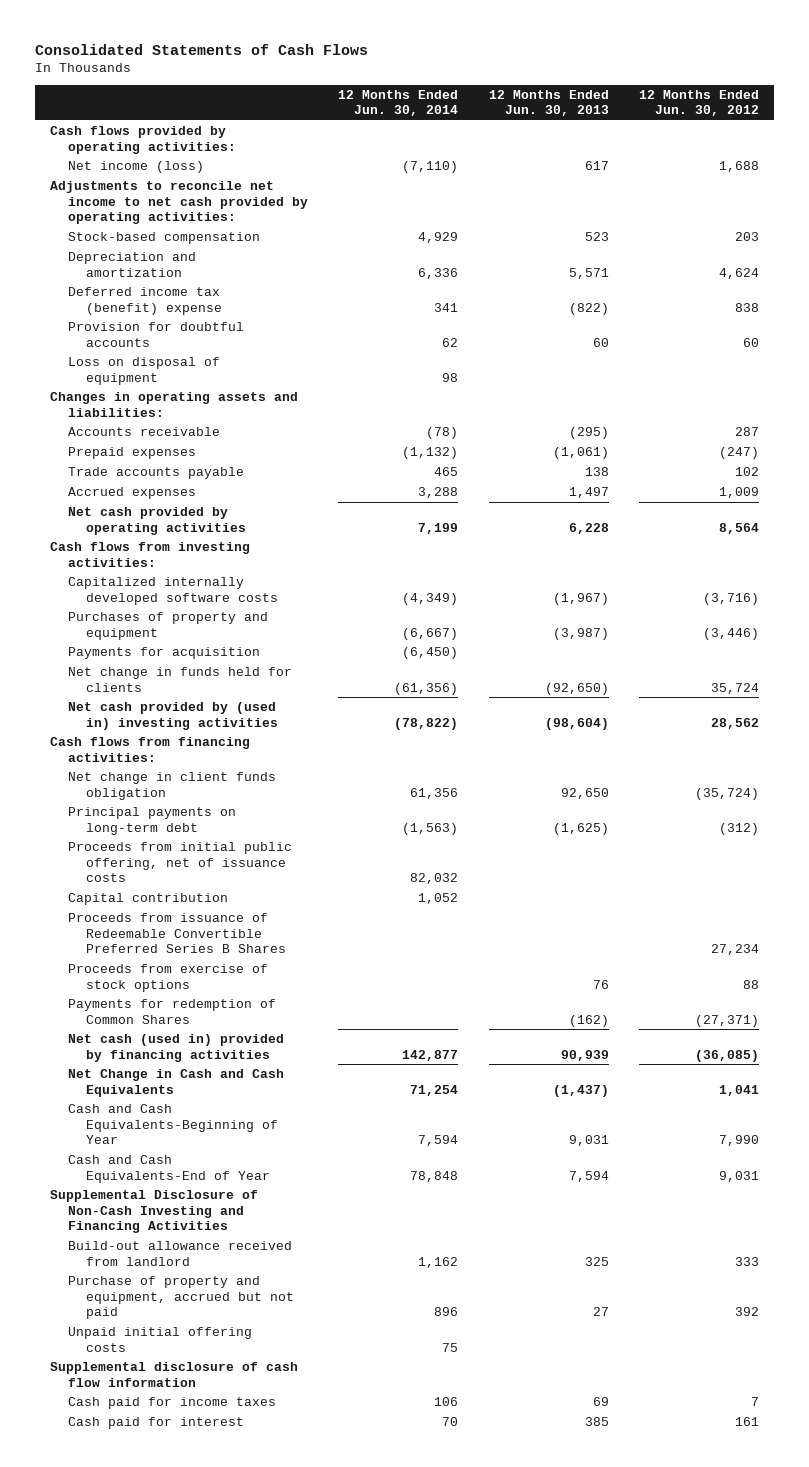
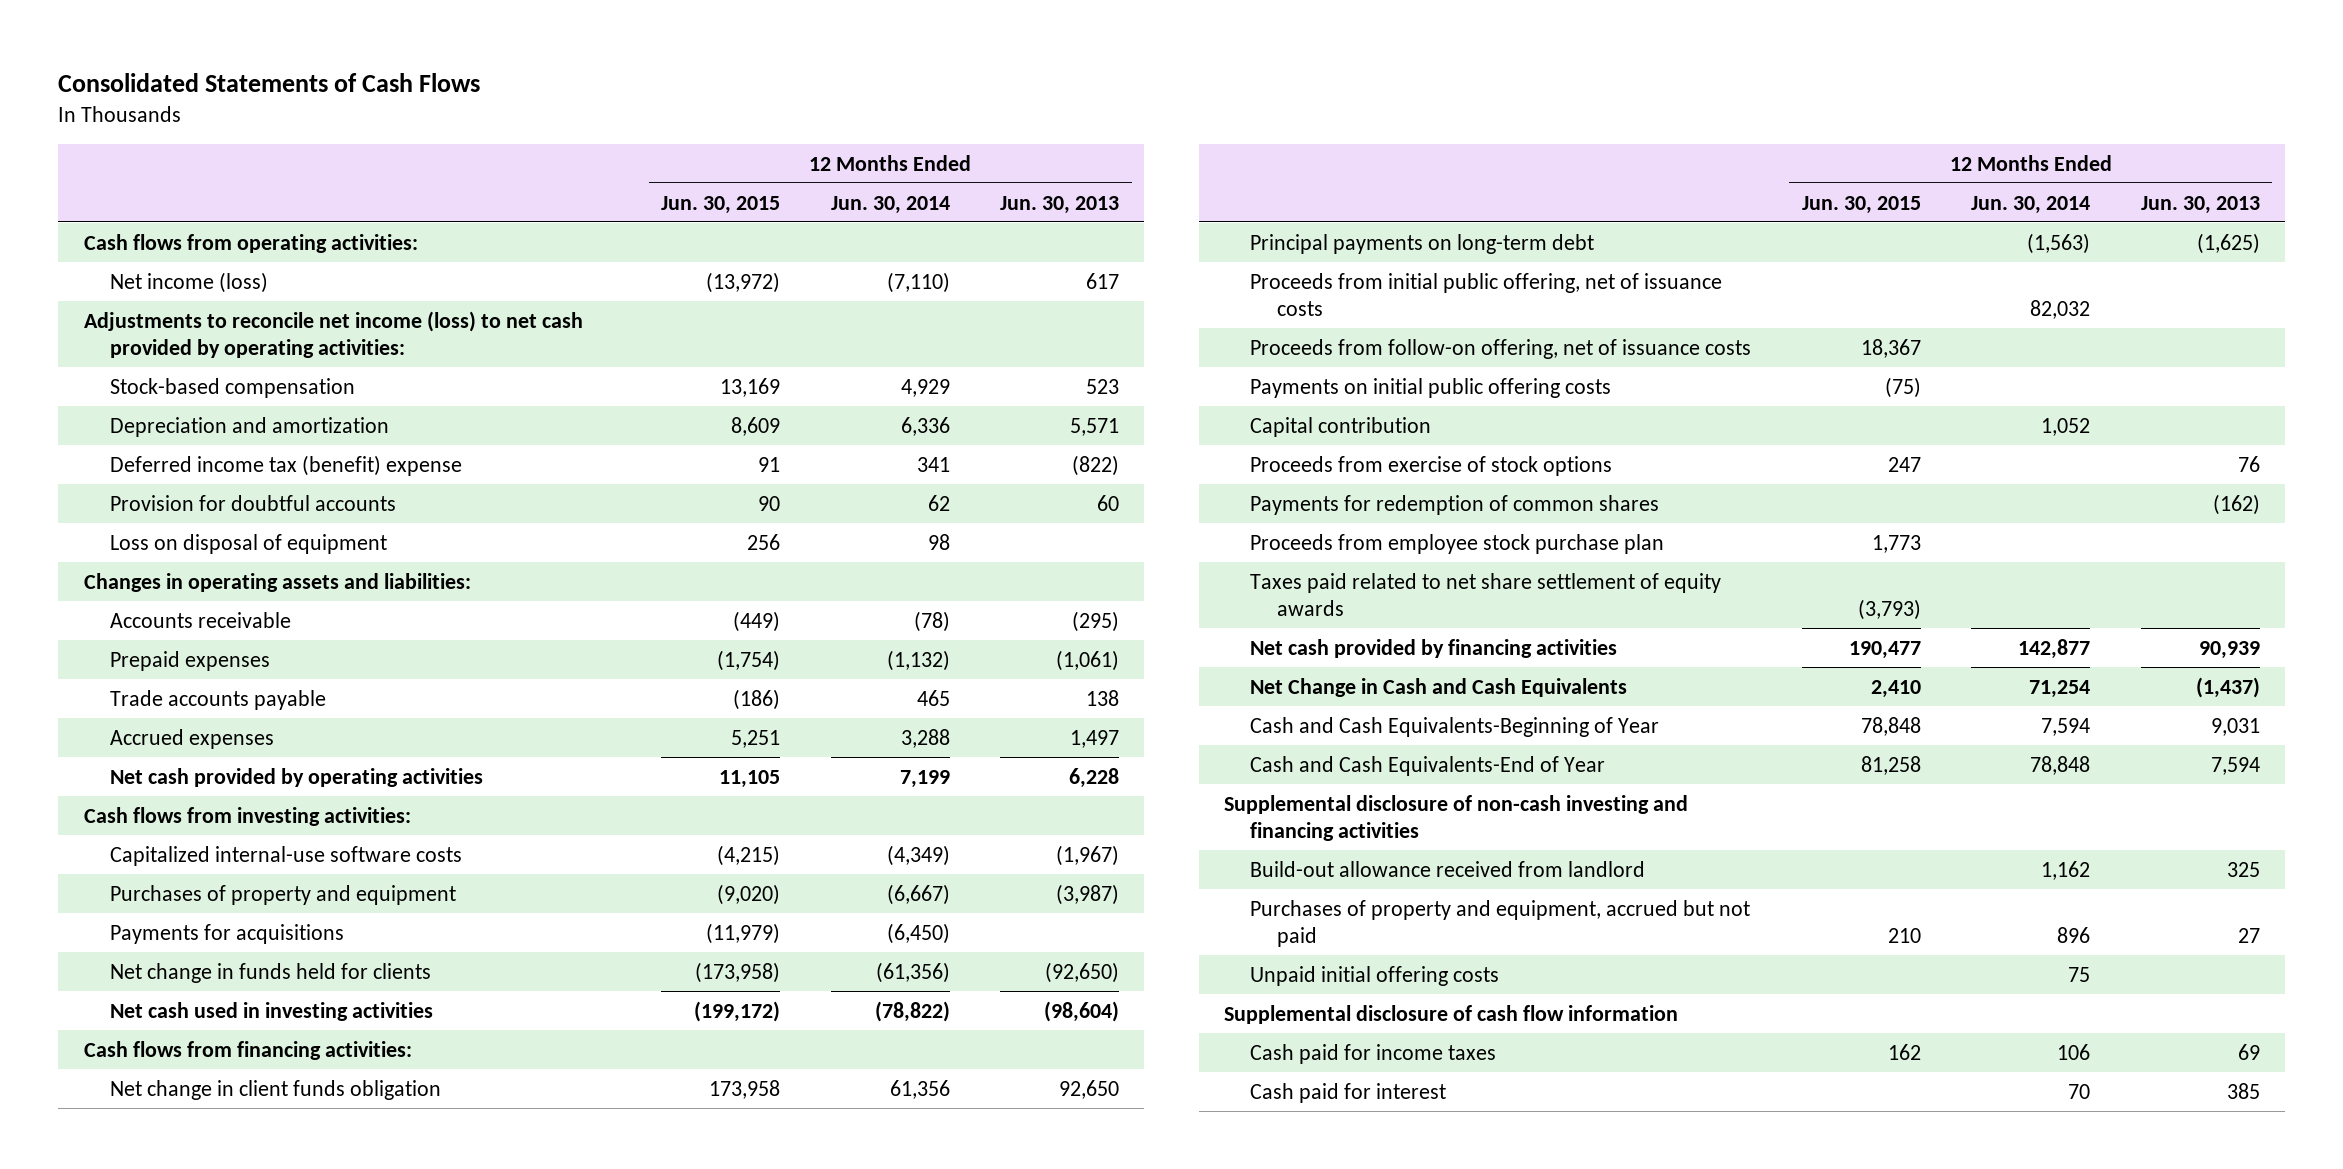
[638,89,759,117] 12 Months Ended Jun. 30, 2012 -> none
none -> [661,195,781,214] Jun. 30, 2015
[49,126,236,154] Cash flows provided by operating activities: -> [83,233,418,253] Cash flows from operating activities:
[49,181,308,225] Adjustments to reconcile net income to net cash provided by operating activities: -> [83,310,583,359] Adjustments to reconcile net income (loss) to net cash provided by operating activities:
[67,577,279,605] Capitalized internally developed software costs -> [109,845,462,866] Capitalized internal-use software costs
[67,647,260,660] Payments for acquisition -> [109,923,344,944] Payments for acquisitions
[67,702,279,730] Net cash provided by (used in) investing activities -> [109,1001,433,1021] Net cash used in investing activities
none -> [1250,338,1752,359] Proceeds from follow-on offering, net of issuance costs
none -> [1250,377,1612,398] Payments on initial public offering costs
[67,913,287,954] Proceeds from issuance of Redeemable Convertible Preferred Series B Shares -> none
[67,999,276,1024] Payments for redemption of Common Shares -> [1250,494,1660,515] Payments for redemption of common shares
none -> [1250,533,1665,554] Proceeds from employee stock purchase plan
none -> [1250,572,1722,617] Taxes paid related to net share settlement of equity awards
[67,1034,284,1062] Net cash (used in) provided by financing activities -> [1250,638,1618,658] Net cash provided by financing activities
[49,1190,258,1234] Supplemental Disclosure of Non-Cash Investing and Financing Activities -> [1224,794,1689,842] Supplemental disclosure of non-cash investing and financing activities
[67,1276,295,1320] Purchase of property and equipment, accrued but not paid -> [1250,899,1751,948] Purchases of property and equipment, accrued but not paid

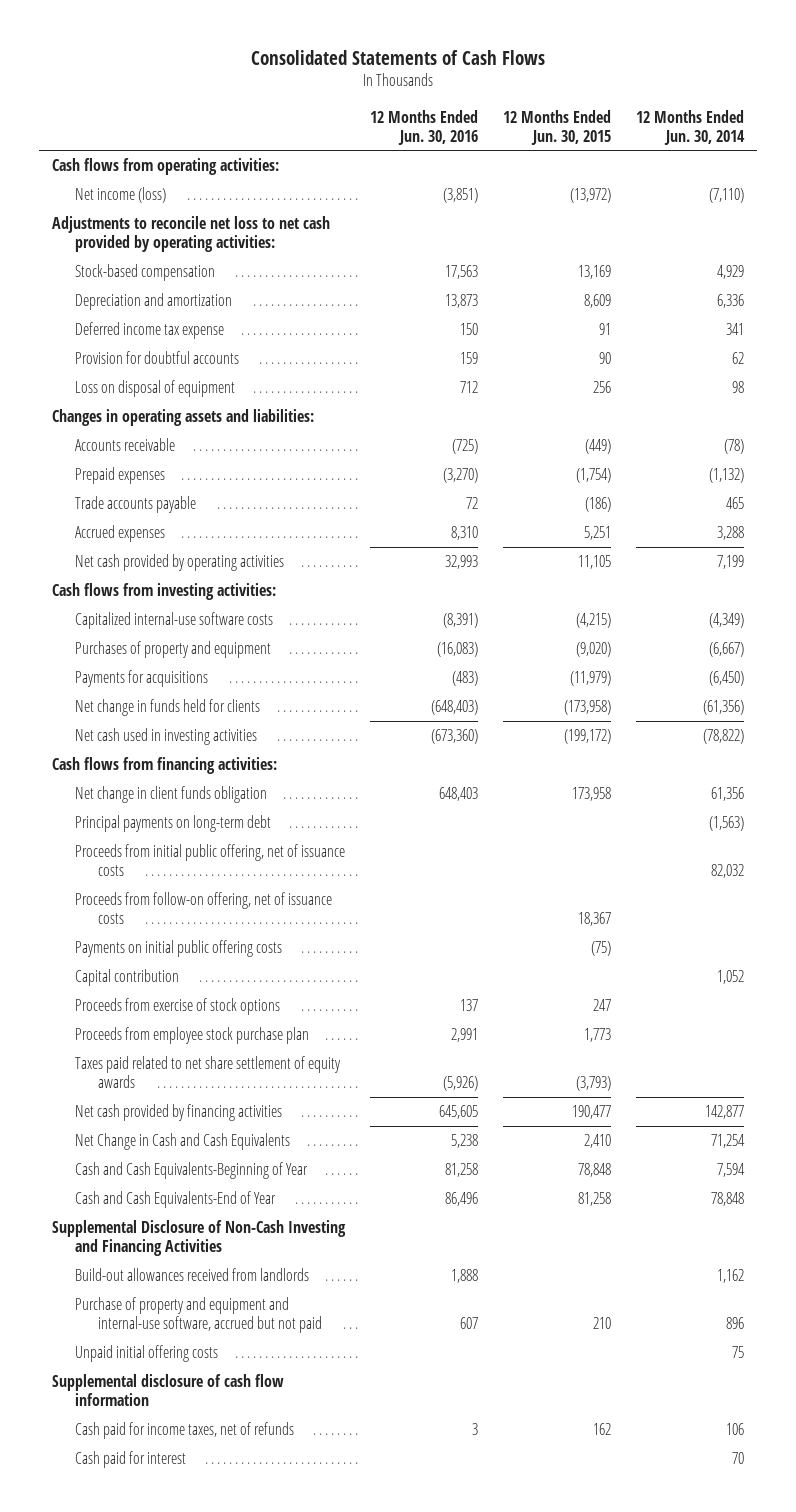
[1000,195,1120,214] Jun. 30, 2013 -> none
none -> [370,109,479,145] 12 Months Ended Jun. 30, 2016
[83,310,583,359] Adjustments to reconcile net income (loss) to net cash provided by operating activities: -> [51,216,330,252] Adjustments to reconcile net loss to net cash provided by operating activities:
[109,454,462,476] Deferred income tax (benefit) expense -> [75,322,225,340] Deferred income tax expense
[1250,494,1660,515] Payments for redemption of common shares -> none
[1224,794,1689,842] Supplemental disclosure of non-cash investing and financing activities -> [51,1220,346,1256] Supplemental Disclosure of Non-Cash Investing and Financing Activities
[1250,860,1646,877] Build-out allowance received from landlord -> [75,1268,310,1282] Build-out allowances received from landlords
[1250,899,1751,948] Purchases of property and equipment, accrued but not paid -> [75,1297,323,1333] Purchase of property and equipment and internal-use software, accrued but not paid
[1250,1043,1497,1064] Cash paid for income taxes -> [75,1422,295,1440] Cash paid for income taxes, net of refunds

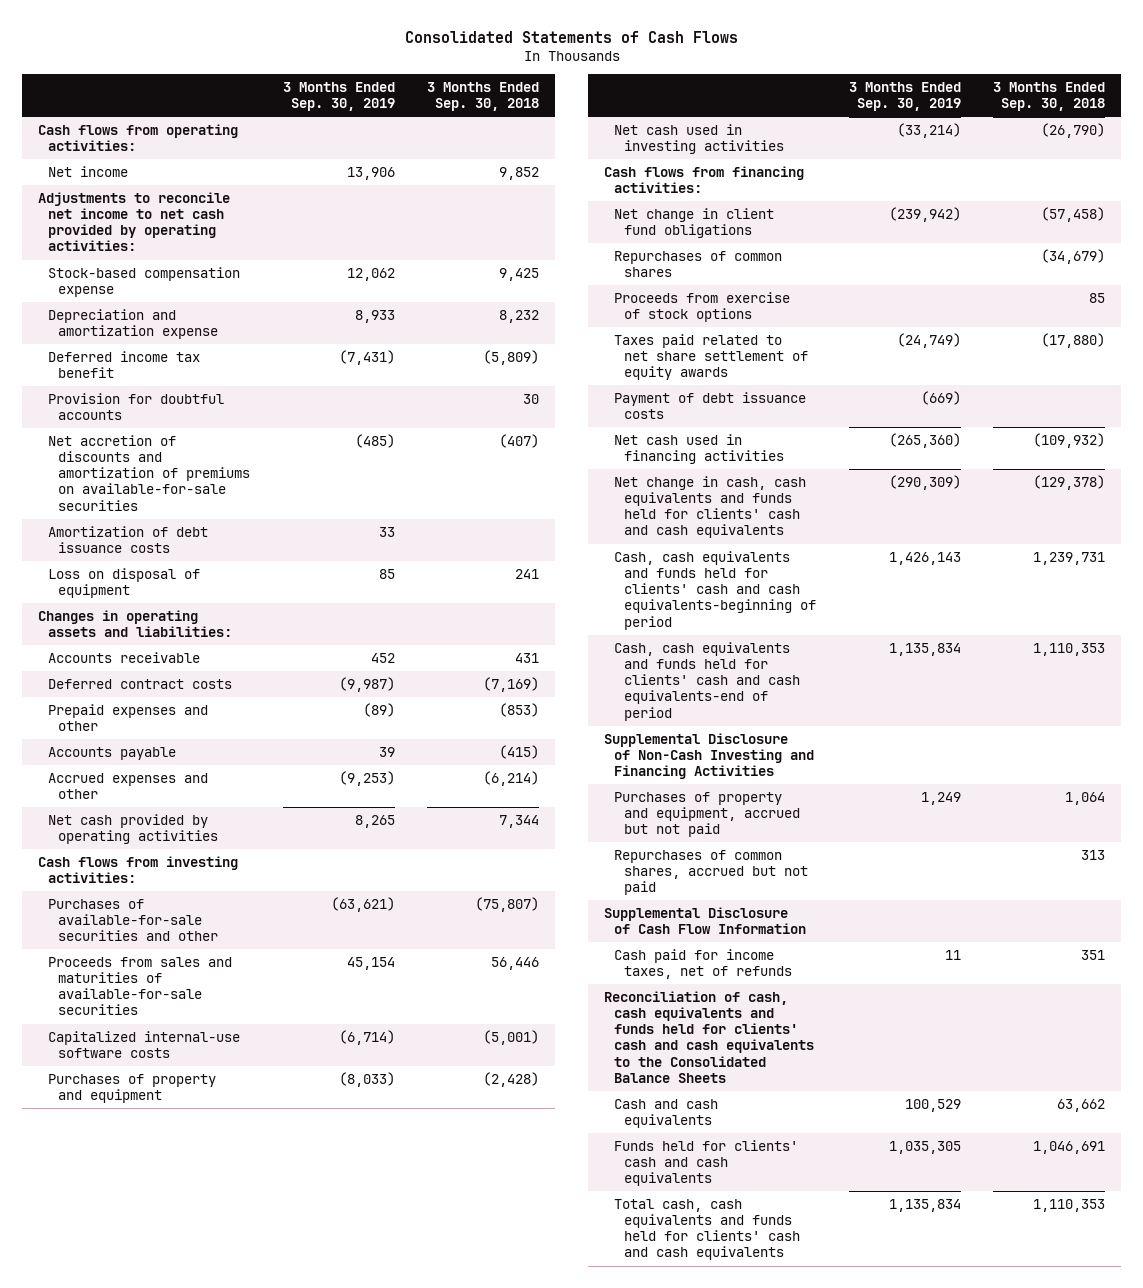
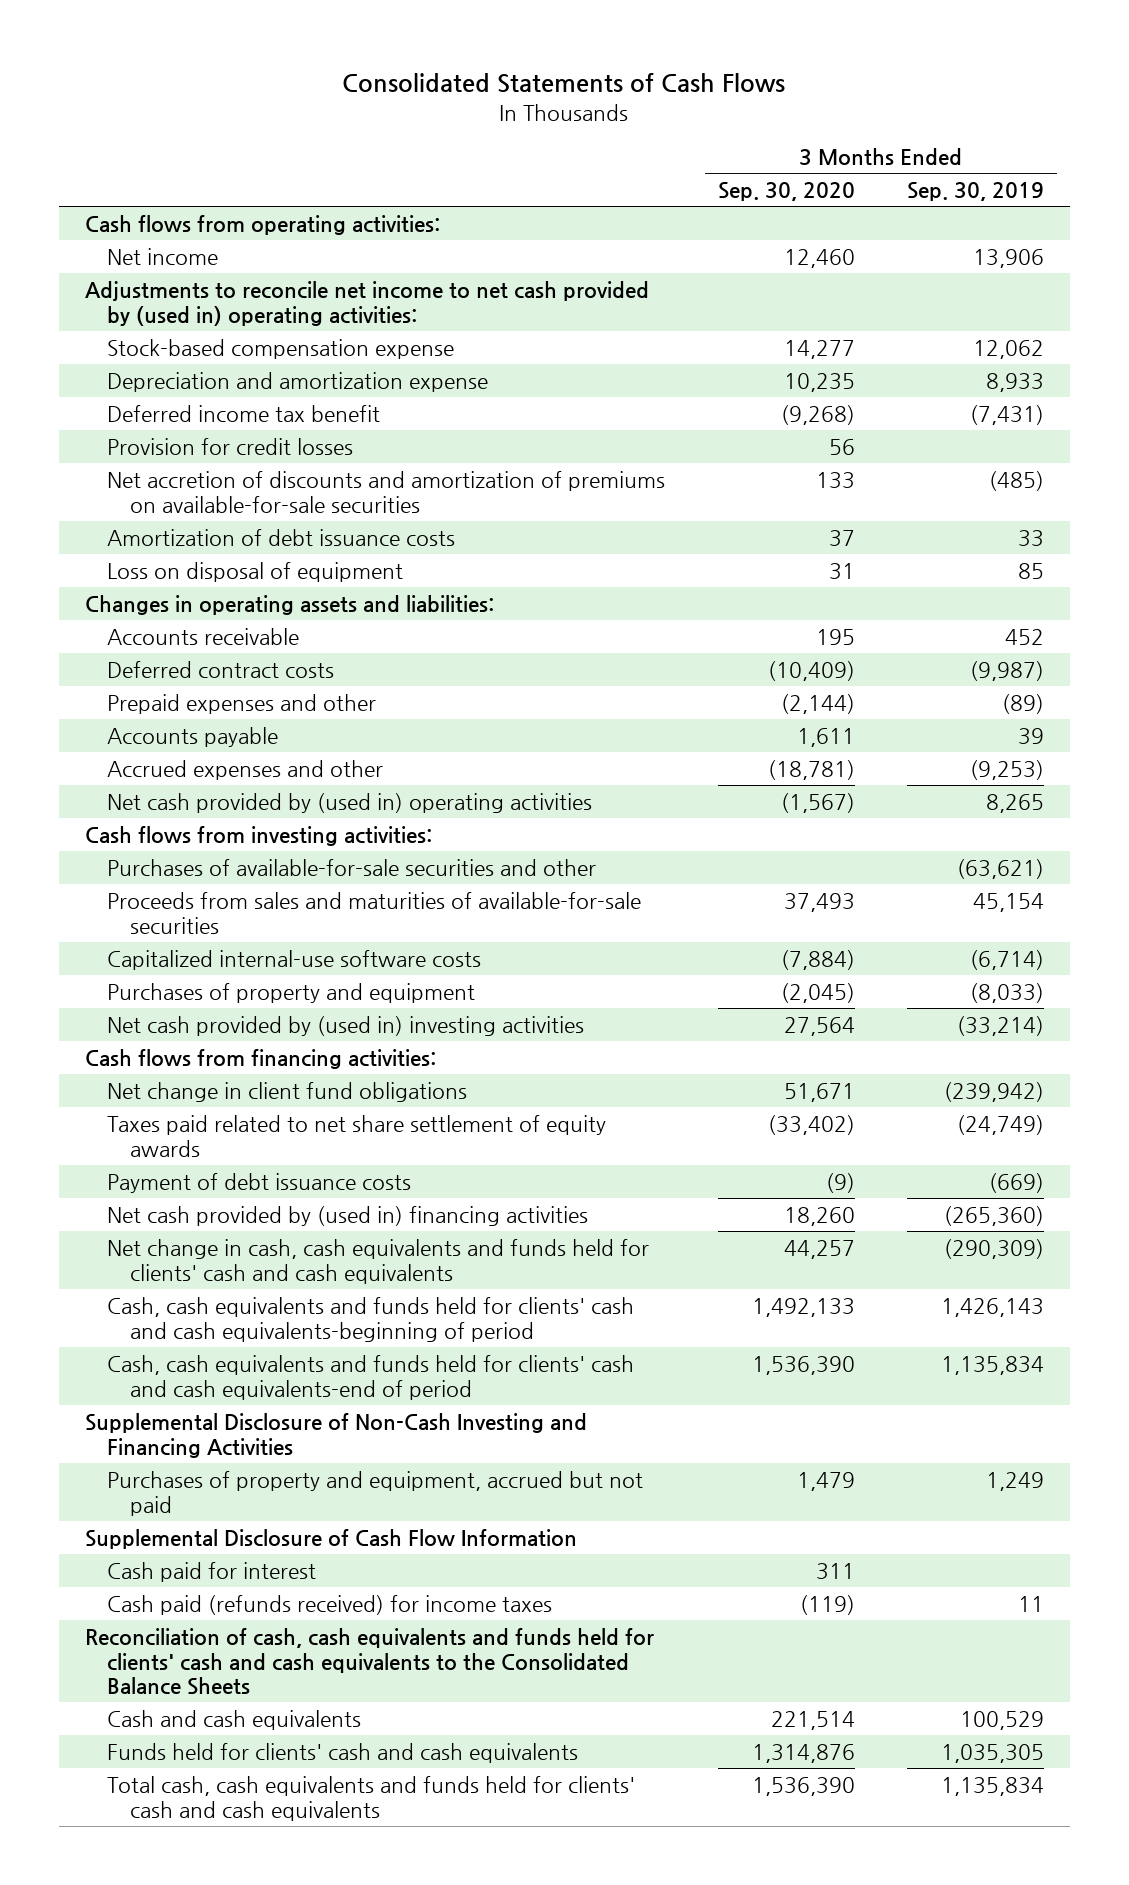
[426,81,539,111] 3 Months Ended Sep. 30, 2018 -> none
none -> [717,182,855,202] Sep. 30, 2020
[38,191,231,252] Adjustments to reconcile net income to net cash provided by operating activities: -> [85,280,650,326] Adjustments to reconcile net income to net cash provided by (used in) operating activities:
[48,392,225,421] Provision for doubtful accounts -> [107,437,354,455] Provision for credit losses
[48,813,219,845] Net cash provided by operating activities -> [107,792,593,813] Net cash provided by (used in) operating activities
[614,123,785,155] Net cash used in investing activities -> [107,1015,585,1036] Net cash provided by (used in) investing activities
[614,250,783,278] Repurchases of common shares -> none
[614,291,791,323] Proceeds from exercise of stock options -> none
[614,433,785,465] Net cash used in financing activities -> [107,1205,589,1226] Net cash provided by (used in) financing activities
[614,849,809,896] Repurchases of common shares, accrued but not paid -> none
none -> [107,1561,317,1582] Cash paid for interest
[614,948,793,980] Cash paid for income taxes, net of refunds -> [107,1594,553,1615] Cash paid (refunds received) for income taxes

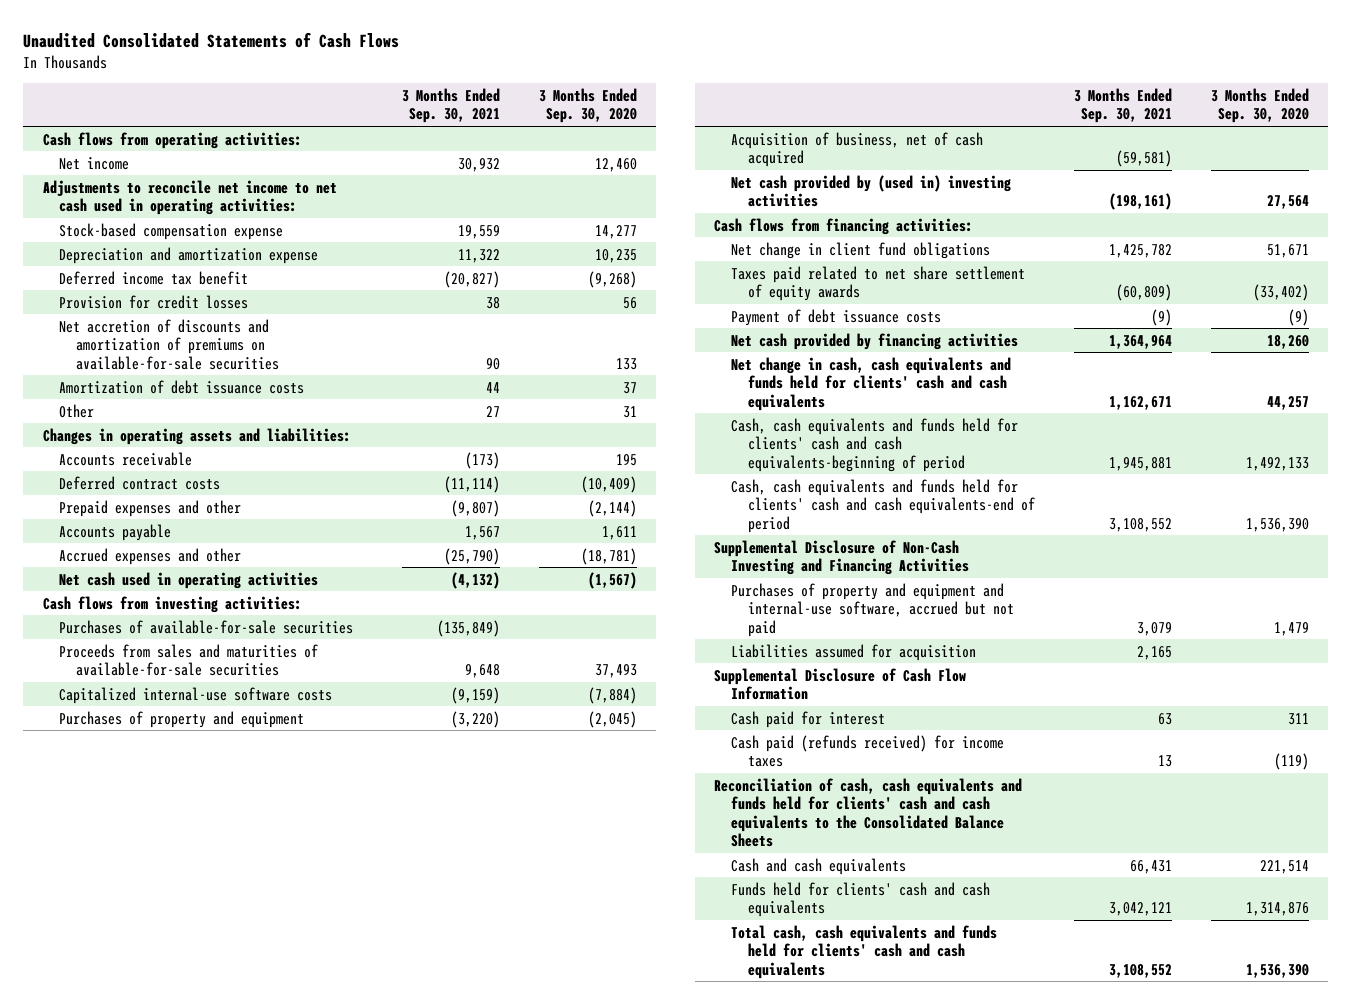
[342,73,786,94] Consolidated Statements of Cash Flows -> [23,32,400,49] Unaudited Consolidated Statements of Cash Flows
[906,182,1044,202] Sep. 30, 2019 -> none
none -> [401,87,500,124] 3 Months Ended Sep. 30, 2021
[85,280,650,326] Adjustments to reconcile net income to net cash provided by (used in) operating activities: -> [42,179,337,216] Adjustments to reconcile net income to net cash used in operating activities:
[107,561,404,582] Loss on disposal of equipment -> none
none -> [59,403,95,418] Other
[107,792,593,813] Net cash provided by (used in) operating activities -> [59,571,319,589] Net cash used in operating activities
[107,858,597,876] Purchases of available-for-sale securities and other -> [59,619,354,634] Purchases of available-for-sale securities
none -> [731,131,984,168] Acquisition of business, net of cash acquired
[107,1205,589,1226] Net cash provided by (used in) financing activities -> [731,332,1019,350] Net cash provided by financing activities
[107,1470,644,1516] Purchases of property and equipment, accrued but not paid -> [731,582,1014,637] Purchases of property and equipment and internal-use software, accrued but not paid
none -> [731,643,977,661] Liabilities assumed for acquisition

